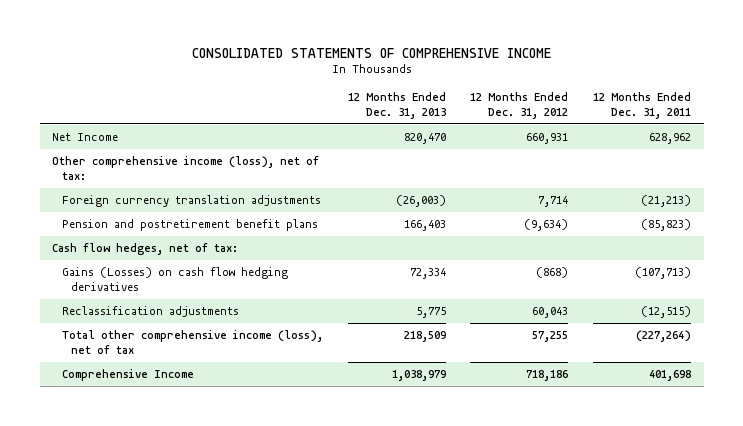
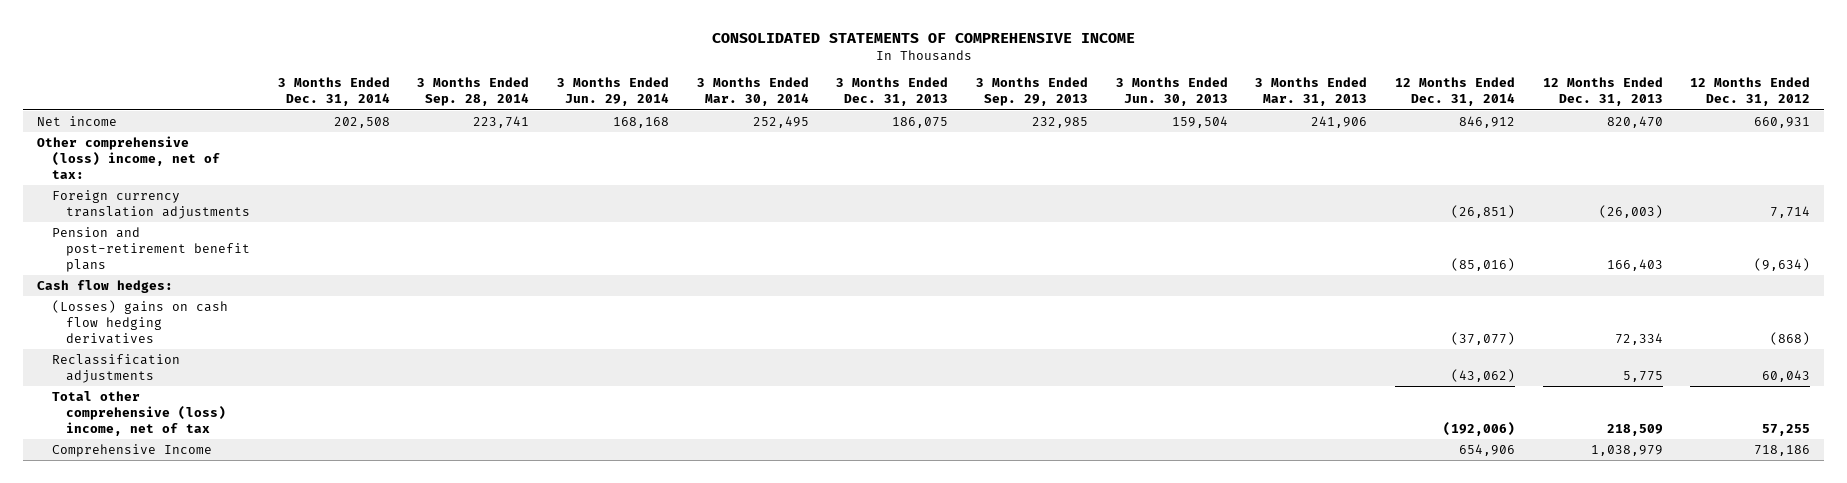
[593,91,692,119] 12 Months Ended Dec. 31, 2011 -> none
none -> [277,77,390,107] 3 Months Ended Dec. 31, 2014
none -> [417,77,530,107] 3 Months Ended Sep. 28, 2014
none -> [556,77,669,107] 3 Months Ended Jun. 29, 2014
none -> [696,77,809,107] 3 Months Ended Mar. 30, 2014
none -> [836,77,949,107] 3 Months Ended Dec. 31, 2013
none -> [975,77,1088,107] 3 Months Ended Sep. 29, 2013
none -> [1115,77,1228,107] 3 Months Ended Jun. 30, 2013
none -> [1255,77,1368,107] 3 Months Ended Mar. 31, 2013
none -> [1394,77,1515,107] 12 Months Ended Dec. 31, 2014
[52,132,119,141] Net Income -> [37,116,118,127] Net income
[52,155,320,180] Other comprehensive income (loss), net of tax: -> [37,136,220,179] Other comprehensive (loss) income, net of tax:
[61,218,318,231] Pension and postretirement benefit plans -> [51,227,250,272] Pension and post-retirement benefit plans
[52,242,239,255] Cash flow hedges, net of tax: -> [37,280,174,294] Cash flow hedges:
[61,266,288,291] Gains (Losses) on cash flow hedging derivatives -> [51,300,228,344] (Losses) gains on cash flow hedging derivatives
[61,329,323,354] Total other comprehensive income (loss), net of tax -> [51,391,226,436] Total other comprehensive (loss) income, net of tax

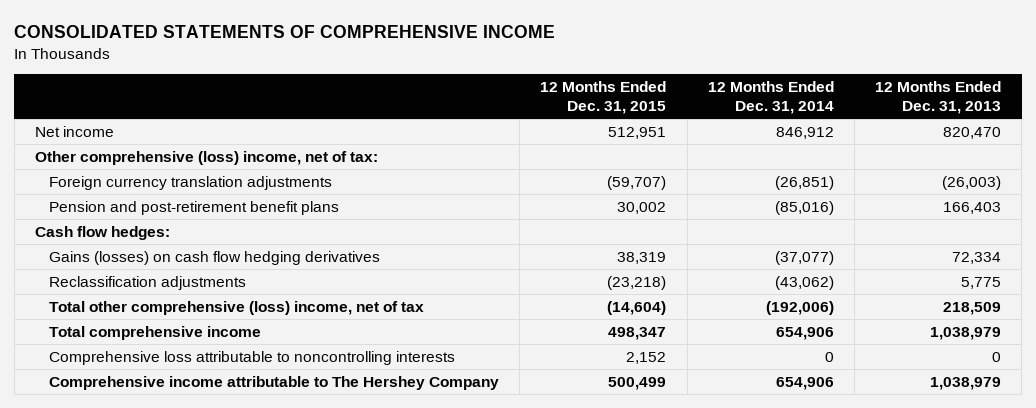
[277,77,390,107] 3 Months Ended Dec. 31, 2014 -> none
[417,77,530,107] 3 Months Ended Sep. 28, 2014 -> none
[556,77,669,107] 3 Months Ended Jun. 29, 2014 -> none
[696,77,809,107] 3 Months Ended Mar. 30, 2014 -> none
[836,77,949,107] 3 Months Ended Dec. 31, 2013 -> none
[975,77,1088,107] 3 Months Ended Sep. 29, 2013 -> none
[1115,77,1228,107] 3 Months Ended Jun. 30, 2013 -> none
[1255,77,1368,107] 3 Months Ended Mar. 31, 2013 -> none
[1690,77,1811,107] 12 Months Ended Dec. 31, 2012 -> none
none -> [540,80,667,114] 12 Months Ended Dec. 31, 2015
[51,300,228,344] (Losses) gains on cash flow hedging derivatives -> [49,250,381,265] Gains (losses) on cash flow hedging derivatives
none -> [49,325,262,340] Total comprehensive income
none -> [49,350,456,365] Comprehensive loss attributable to noncontrolling interests
[51,444,212,458] Comprehensive Income -> [49,375,500,390] Comprehensive income attributable to The Hershey Company

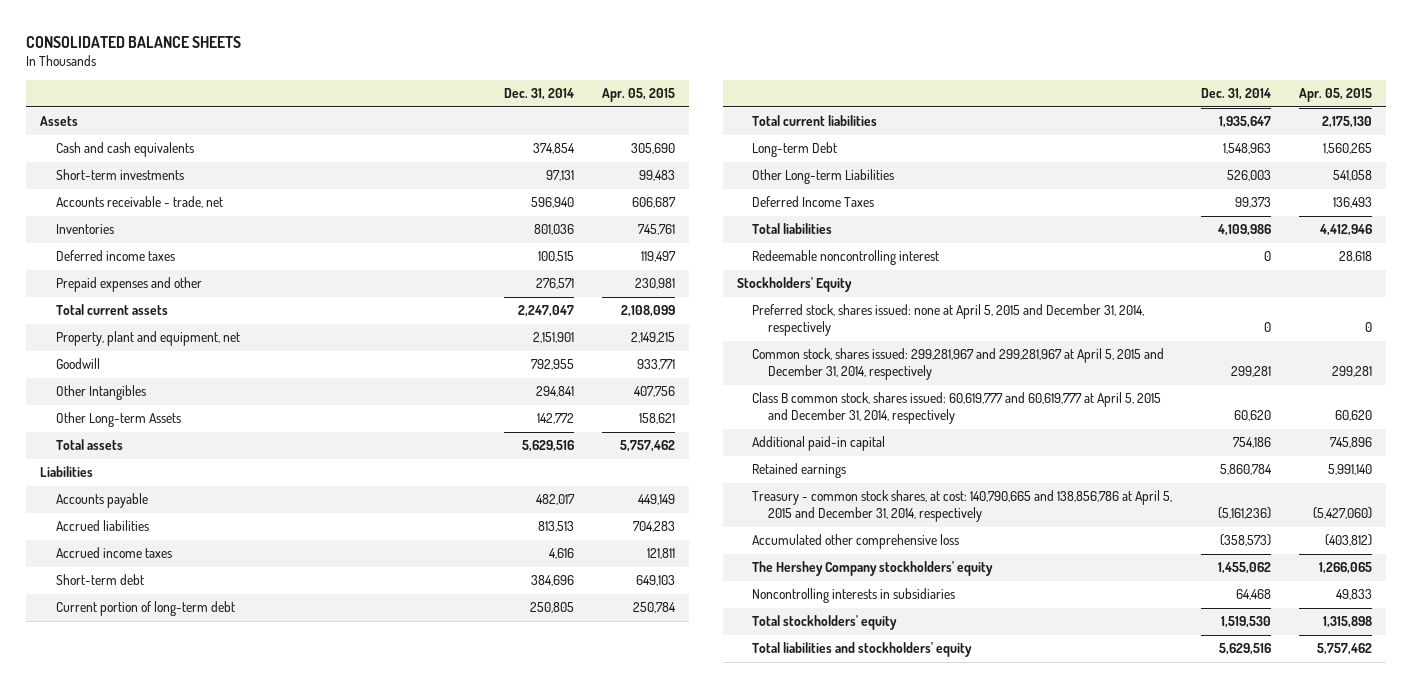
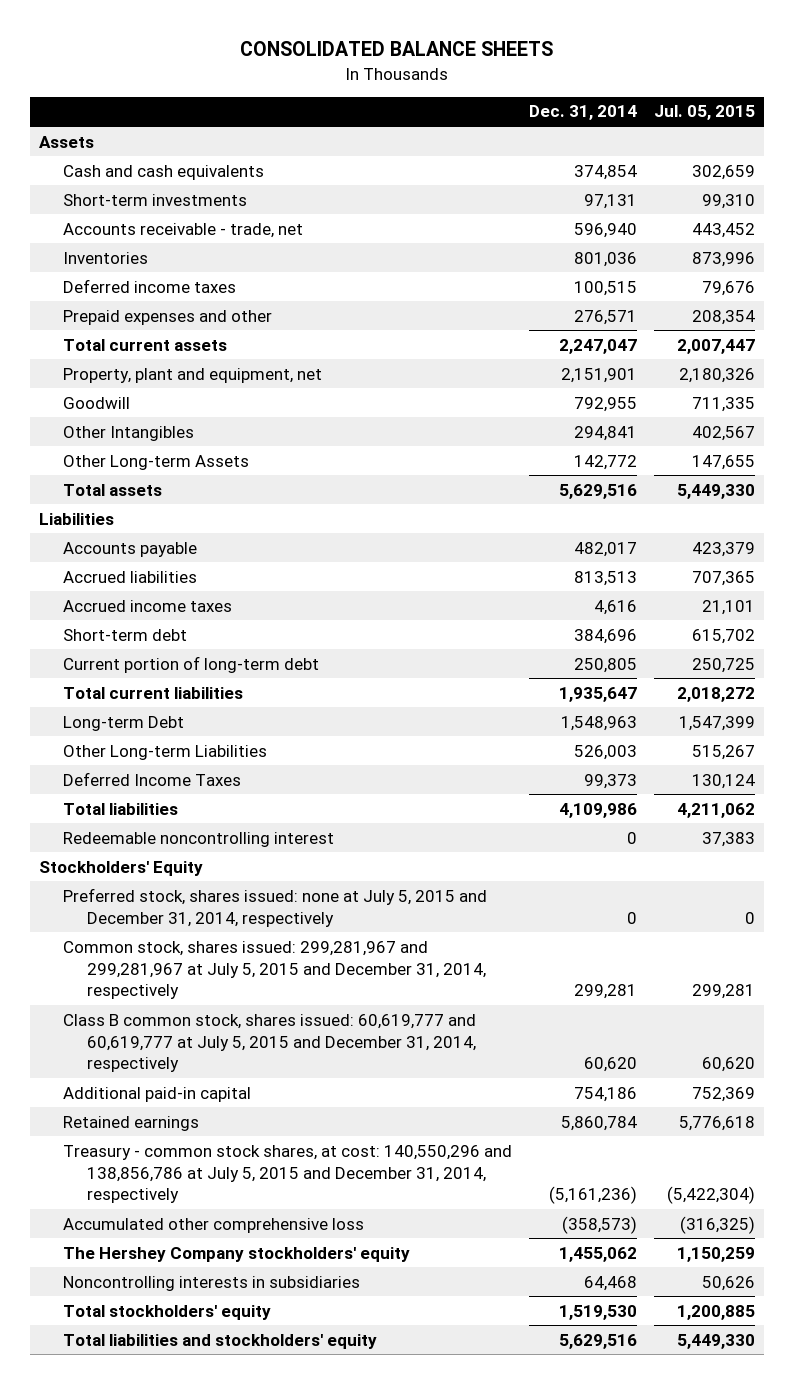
[601,88,675,103] Apr. 05, 2015 -> none
none -> [654,105,756,121] Jul. 05, 2015
[752,304,1145,337] Preferred stock, shares issued: none at April 5, 2015 and December 31, 2014, respectively -> [62,887,487,927] Preferred stock, shares issued: none at July 5, 2015 and December 31, 2014, respectively
[752,348,1165,381] Common stock, shares issued: 299,281,967 and 299,281,967 at April 5, 2015 and December 31, 2014, respectively -> [62,940,486,1000] Common stock, shares issued: 299,281,967 and 299,281,967 at July 5, 2015 and December 31, 2014, respectively
[752,392,1162,425] Class B common stock, shares issued: 60,619,777 and 60,619,777 at April 5, 2015 and December 31, 2014, respectively -> [62,1013,476,1073] Class B common stock, shares issued: 60,619,777 and 60,619,777 at July 5, 2015 and December 31, 2014, respectively
[752,490,1173,523] Treasury - common stock shares, at cost: 140,790,665 and 138,856,786 at April 5, 2015 and December 31, 2014, respectively -> [62,1144,512,1204] Treasury - common stock shares, at cost: 140,550,296 and 138,856,786 at July 5, 2015 and December 31, 2014, respectively

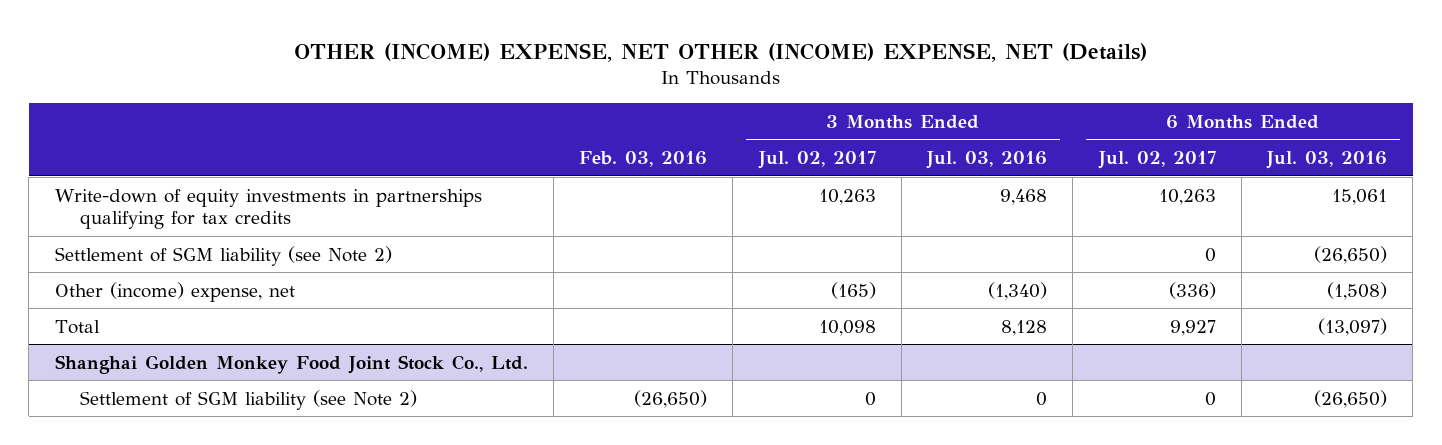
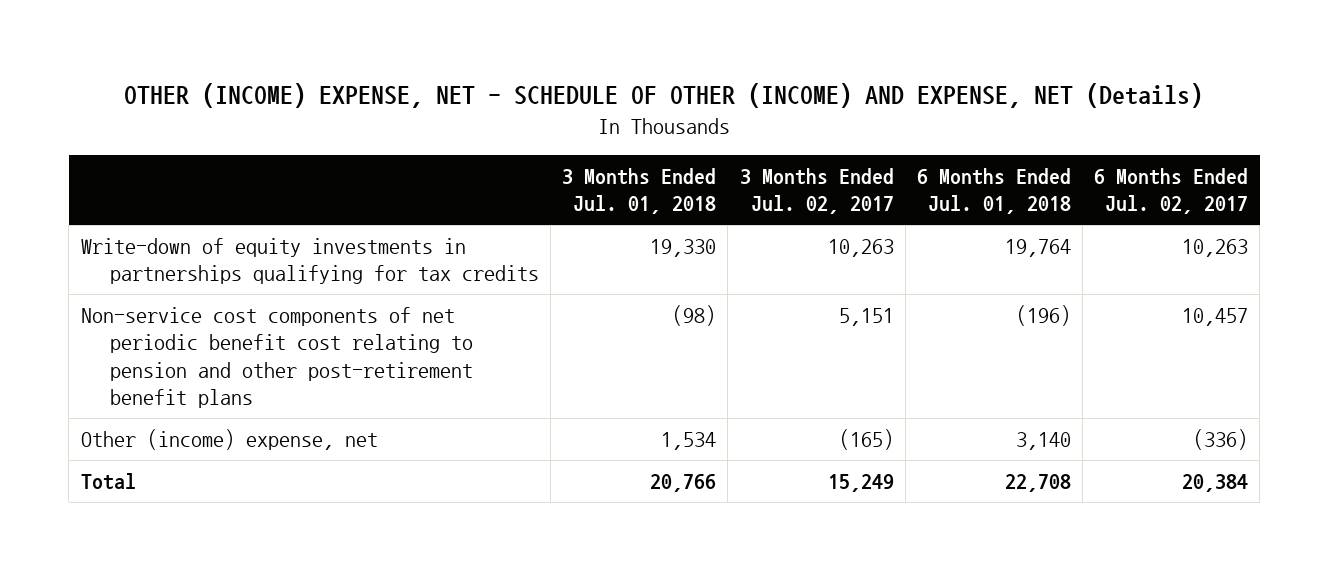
[293,42,1147,62] OTHER (INCOME) EXPENSE, NET OTHER (INCOME) EXPENSE, NET (Details) -> [124,83,1204,109] OTHER (INCOME) EXPENSE, NET - SCHEDULE OF OTHER (INCOME) AND EXPENSE, NET (Details)
[579,151,708,168] Feb. 03, 2016 -> none
[926,151,1048,170] Jul. 03, 2016 -> none
[1266,151,1388,170] Jul. 03, 2016 -> none
none -> [562,167,717,215] 3 Months Ended Jul. 01, 2018
none -> [916,167,1071,215] 6 Months Ended Jul. 01, 2018
[54,245,392,266] Settlement of SGM liability (see Note 2) -> none
none -> [80,307,474,409] Non-service cost components of net periodic benefit cost relating to pension and other post-retirement benefit plans
[54,354,528,374] Shanghai Golden Monkey Food Joint Stock Co., Ltd. -> none
[80,389,418,410] Settlement of SGM liability (see Note 2) -> none
[818,319,876,336] 10,098 -> [827,474,894,493] 15,249
[1169,319,1216,336] 9,927 -> [1182,474,1249,493] 20,384

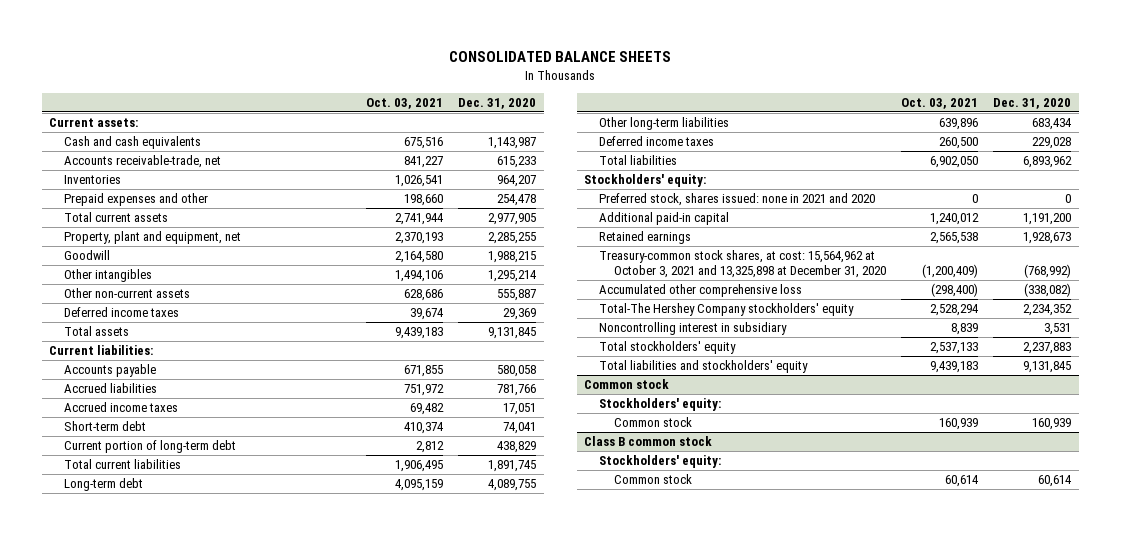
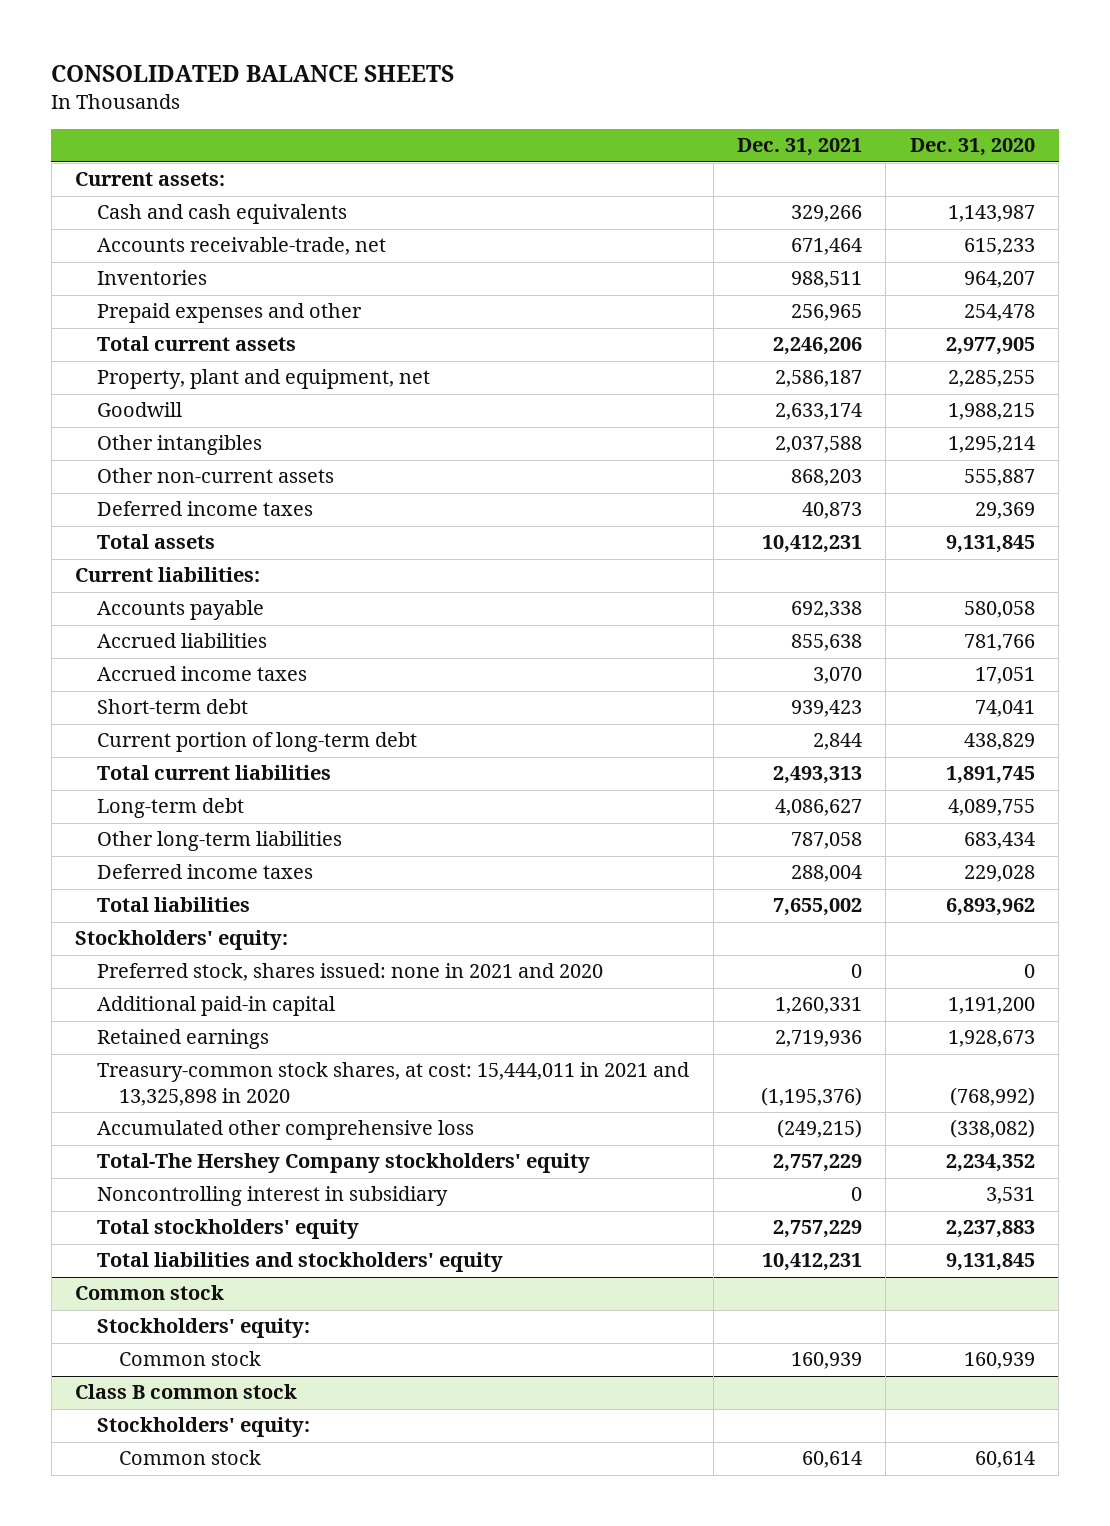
[366,98,444,110] Oct. 03, 2021 -> none
none -> [737,138,863,157] Dec. 31, 2021
[599,250,887,279] Treasury-common stock shares, at cost: 15,564,962 at October 3, 2021 and 13,325,898 at December 31, 2020 -> [97,1062,690,1106] Treasury-common stock shares, at cost: 15,444,011 in 2021 and 13,325,898 in 2020

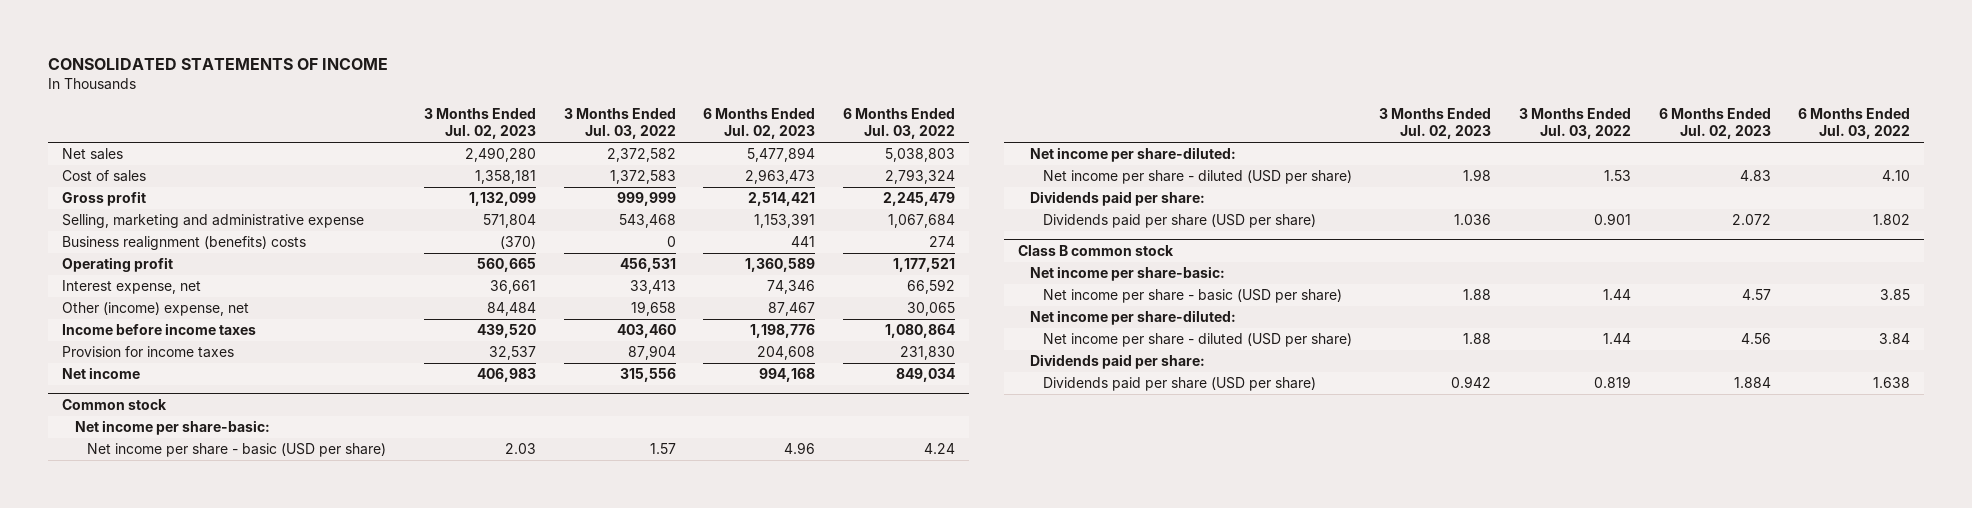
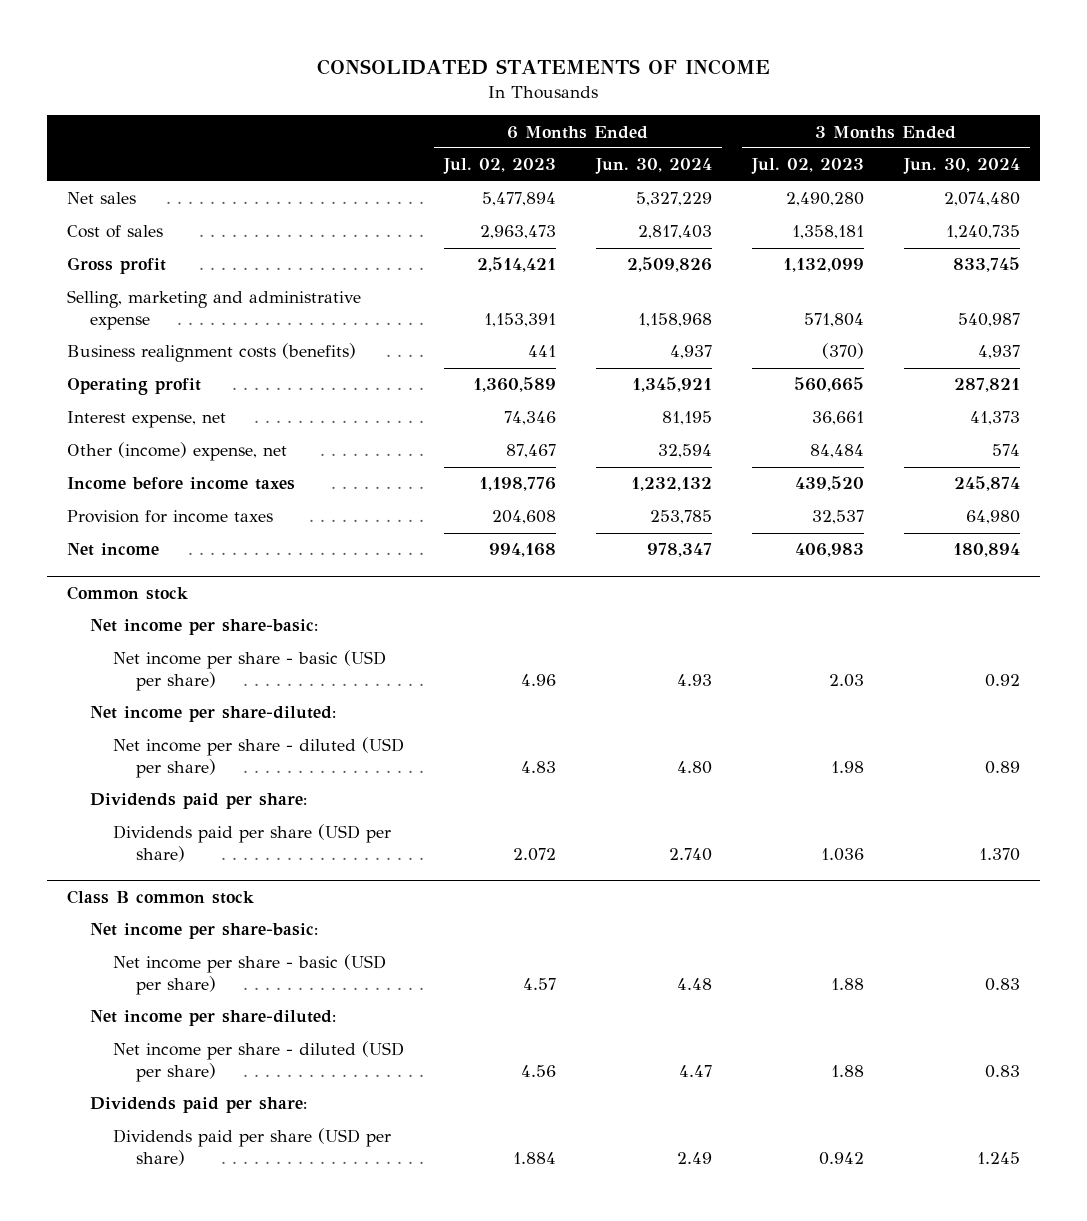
[563,108,676,140] 3 Months Ended Jul. 03, 2022 -> none
[842,108,955,140] 6 Months Ended Jul. 03, 2022 -> none
none -> [594,158,712,175] Jun. 30, 2024
none -> [902,158,1020,175] Jun. 30, 2024
[62,236,307,251] Business realignment (benefits) costs -> [66,343,356,363] Business realignment costs (benefits)

